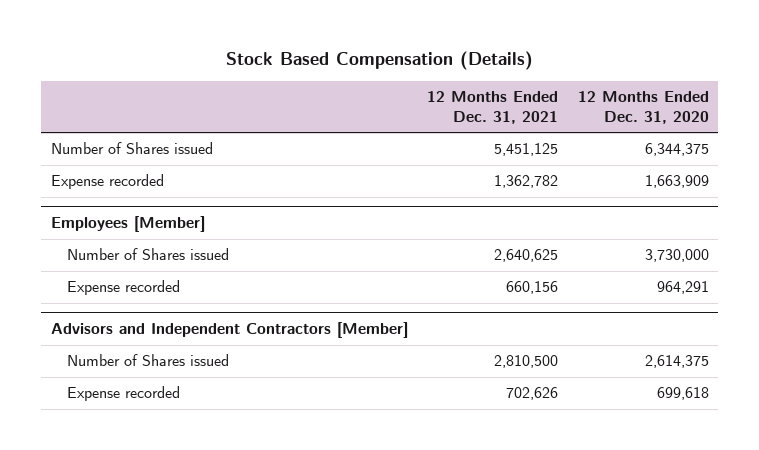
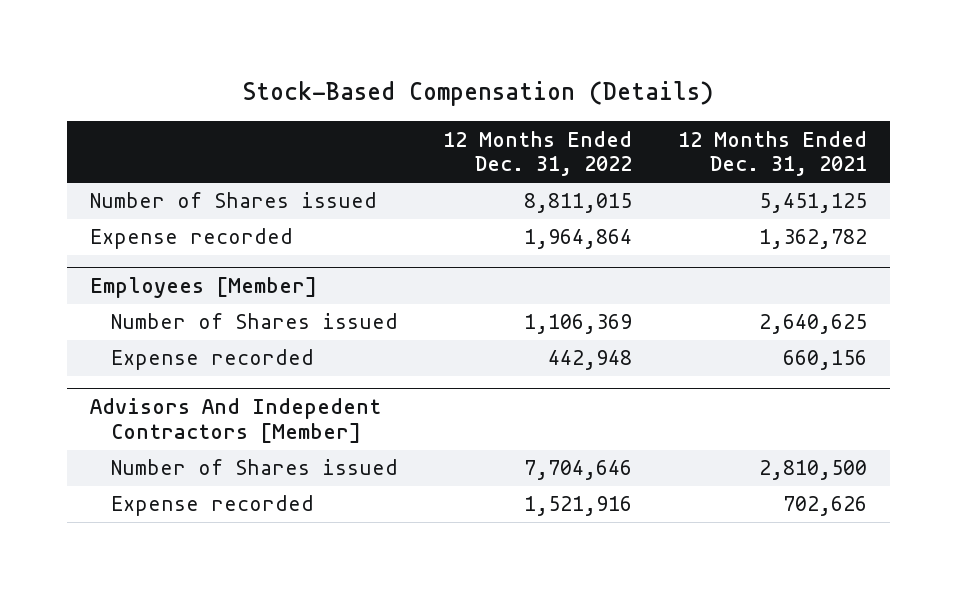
[225,51,533,71] Stock Based Compensation (Details) -> [242,80,714,106] Stock-Based Compensation (Details)
[577,90,709,124] 12 Months Ended Dec. 31, 2020 -> none
none -> [443,130,633,177] 12 Months Ended Dec. 31, 2022
[50,322,408,339] Advisors and Independent Contractors [Member] -> [89,397,381,443] Advisors And Indepedent Contractors [Member]

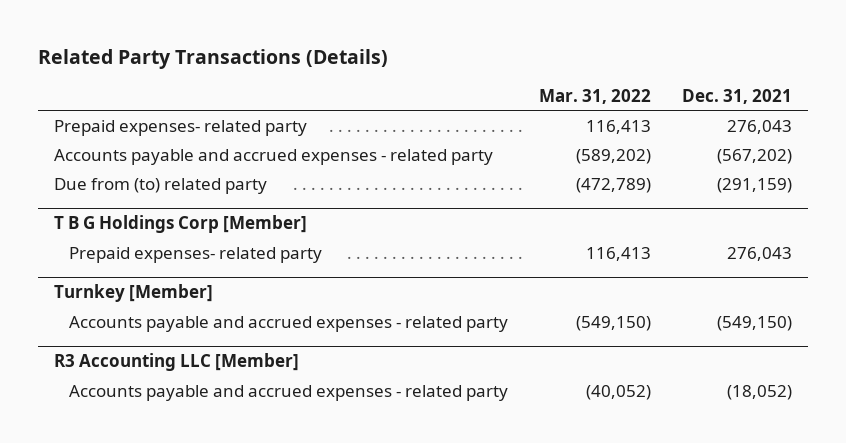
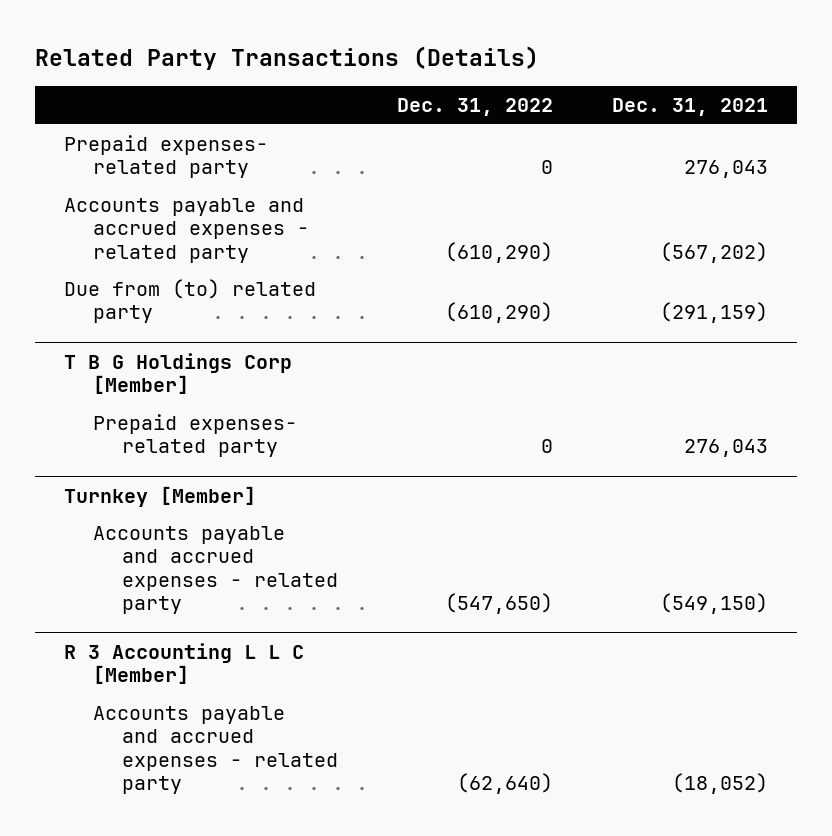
[538,88,651,104] Mar. 31, 2022 -> none
none -> [397,97,554,116] Dec. 31, 2022
[53,353,299,372] R3 Accounting LLC [Member] -> [64,642,305,685] R 3 Accounting L L C [Member]

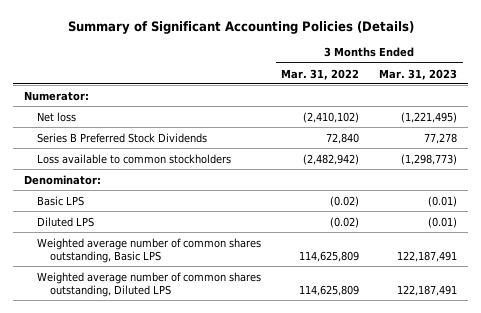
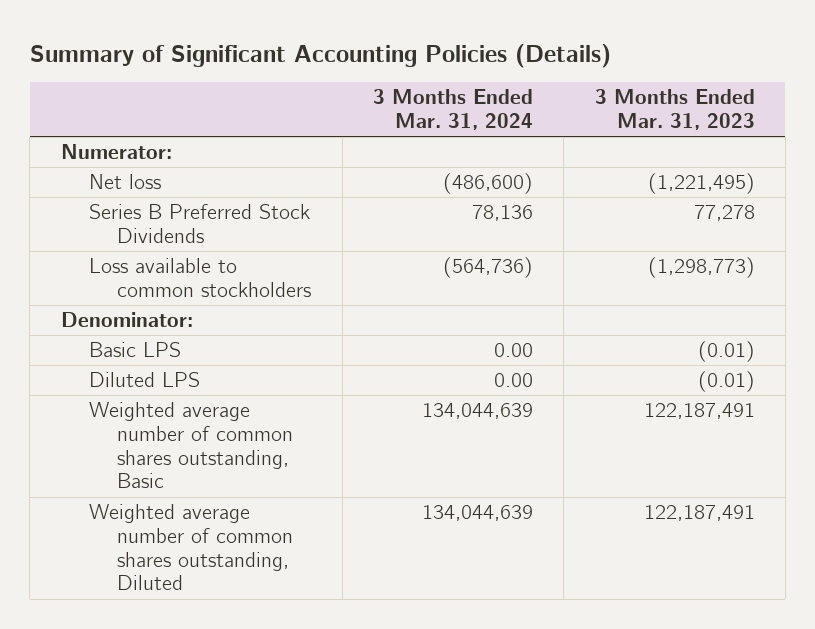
[281,68,360,80] Mar. 31, 2022 -> none
none -> [373,89,534,131] 3 Months Ended Mar. 31, 2024
[36,237,261,263] Weighted average number of common shares outstanding, Basic LPS -> [88,402,294,489] Weighted average number of common shares outstanding, Basic
[36,271,261,297] Weighted average number of common shares outstanding, Diluted LPS -> [88,504,294,591] Weighted average number of common shares outstanding, Diluted

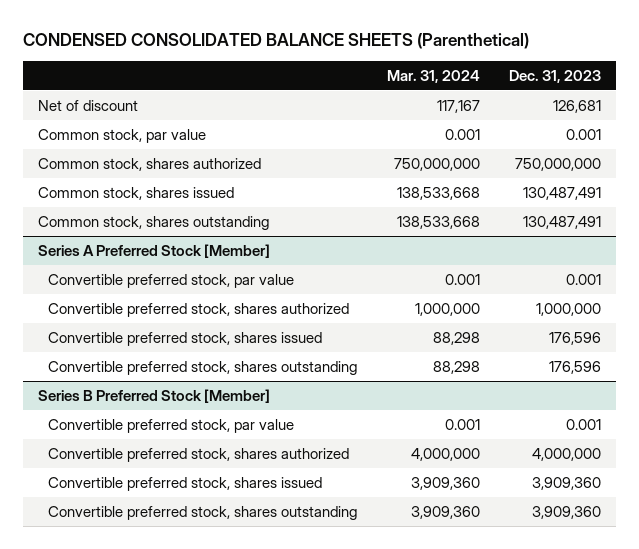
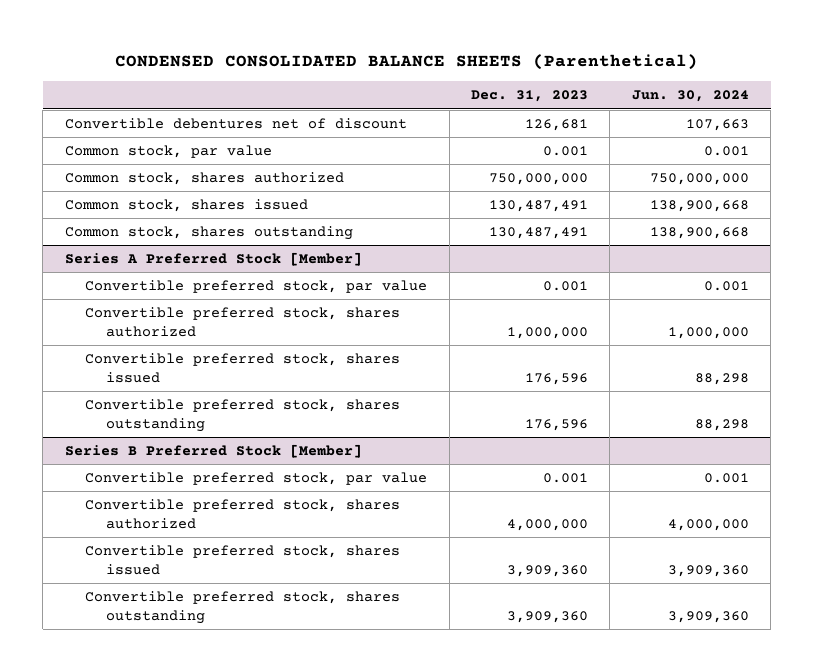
[386,69,480,83] Mar. 31, 2024 -> none
none -> [631,90,749,103] Jun. 30, 2024
[37,99,138,111] Net of discount -> [64,118,407,130] Convertible debentures net of discount

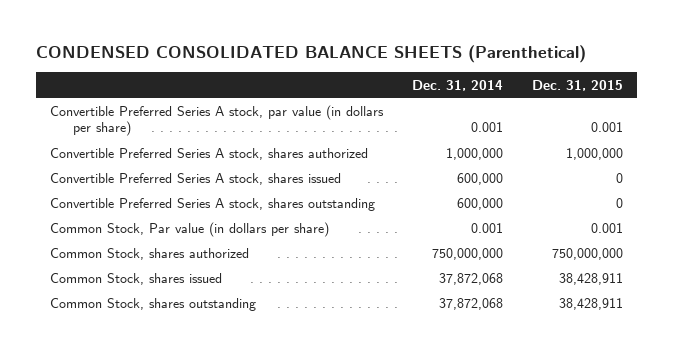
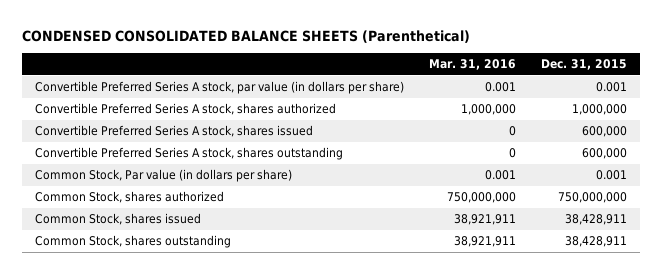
[411,79,503,91] Dec. 31, 2014 -> none
none -> [429,59,517,71] Mar. 31, 2016
[615,172,623,183] 0 -> [582,126,628,138] 600,000
[615,197,623,208] 0 -> [582,148,628,160] 600,000

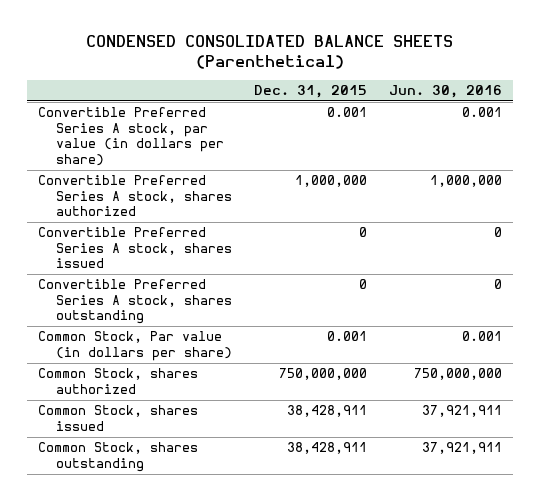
[429,59,517,71] Mar. 31, 2016 -> none
none -> [389,85,503,99] Jun. 30, 2016
[582,126,628,138] 600,000 -> [359,227,368,238] 0
[582,148,628,160] 600,000 -> [359,279,368,290] 0

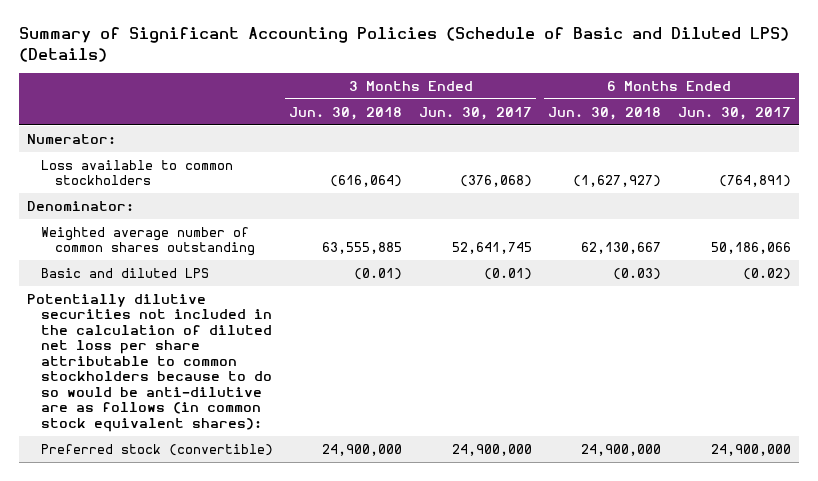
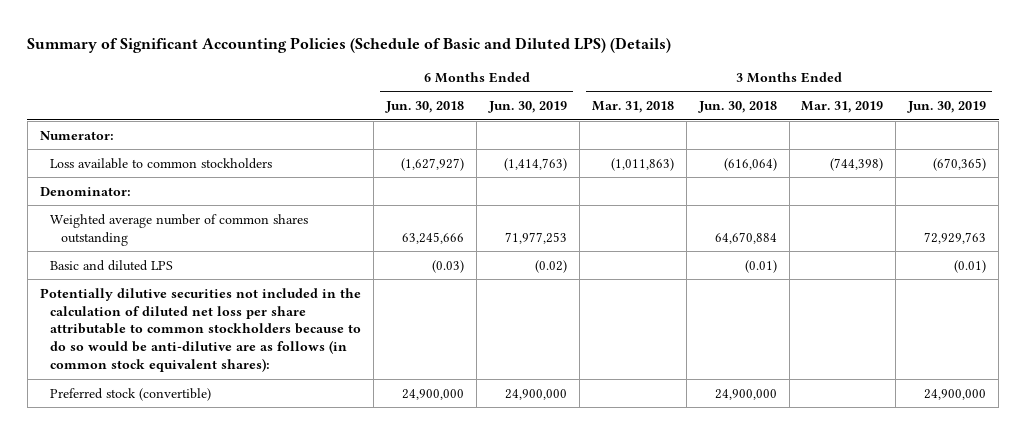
[418,106,532,120] Jun. 30, 2017 -> none
[677,106,791,120] Jun. 30, 2017 -> none
none -> [488,101,568,114] Jun. 30, 2019
none -> [591,101,674,114] Mar. 31, 2018
none -> [801,101,884,114] Mar. 31, 2019
none -> [907,101,987,114] Jun. 30, 2019
[322,242,403,255] 63,555,885 -> [714,231,777,244] 64,670,884
[581,242,662,255] 62,130,667 -> [402,231,465,244] 63,245,666

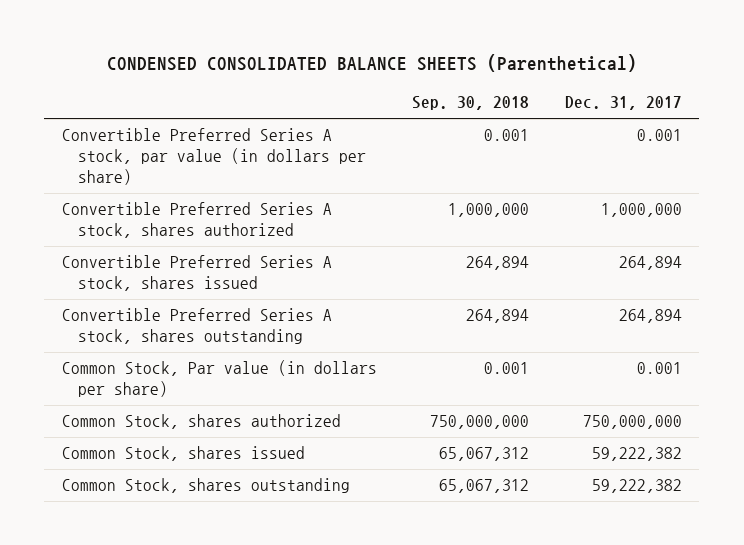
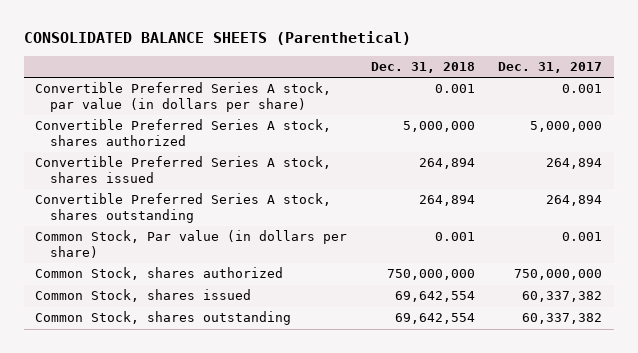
[106,54,637,73] CONDENSED CONSOLIDATED BALANCE SHEETS (Parenthetical) -> [23,31,411,46] CONSOLIDATED BALANCE SHEETS (Parenthetical)
[412,96,530,111] Sep. 30, 2018 -> none
none -> [370,62,475,74] Dec. 31, 2018
[600,203,682,218] 1,000,000 -> [530,121,603,133] 5,000,000
[591,447,682,462] 59,222,382 -> [522,291,603,303] 60,337,382
[591,479,682,494] 59,222,382 -> [522,313,603,325] 60,337,382

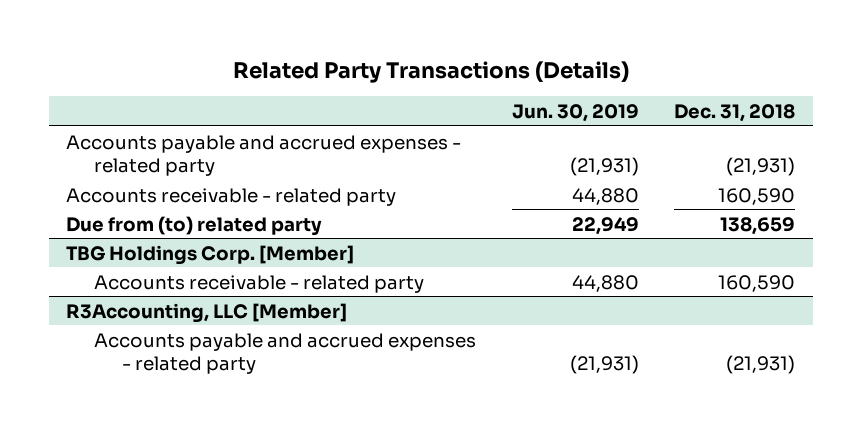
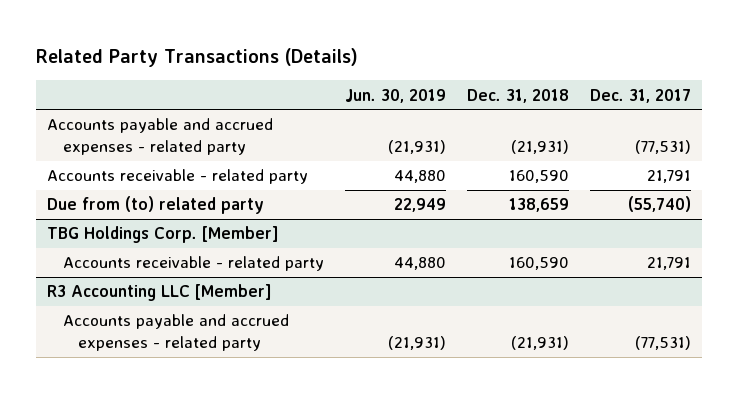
none -> [590,88,692,103] Dec. 31, 2017
[66,302,348,323] R3Accounting, LLC [Member] -> [47,284,273,302] R3 Accounting LLC [Member]

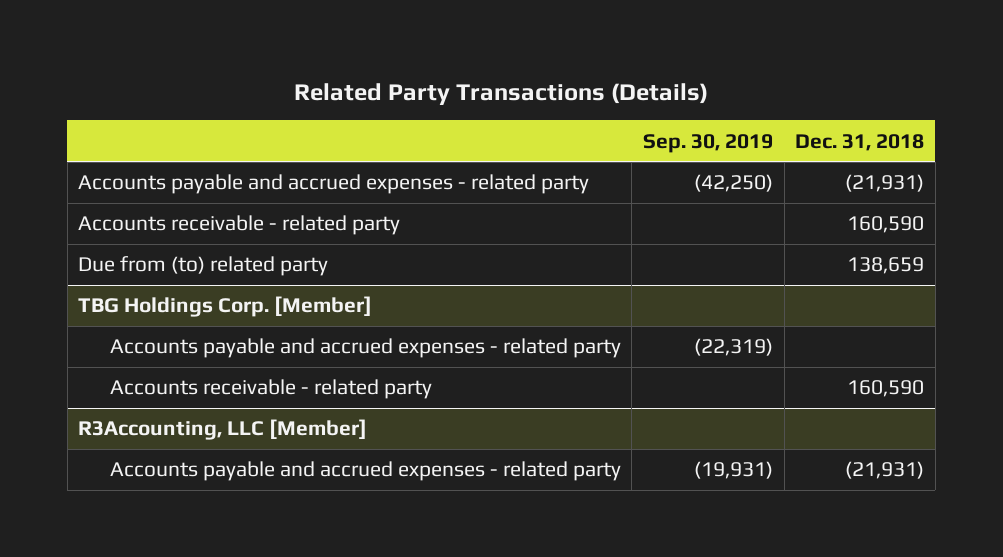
[344,88,446,103] Jun. 30, 2019 -> none
[590,88,692,103] Dec. 31, 2017 -> none
none -> [643,133,774,153] Sep. 30, 2019
none -> [109,338,621,359] Accounts payable and accrued expenses - related party
[47,284,273,302] R3 Accounting LLC [Member] -> [78,419,368,441] R3Accounting, LLC [Member]

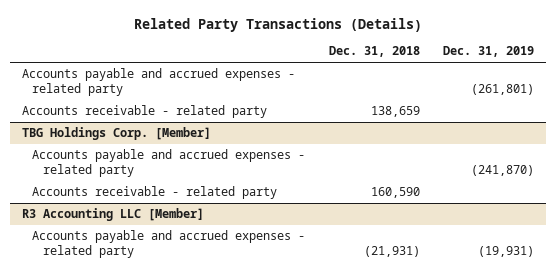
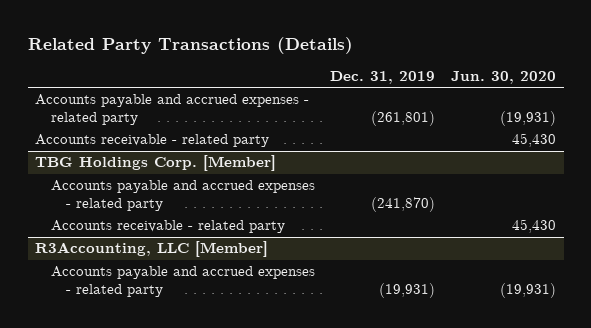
[328,46,420,58] Dec. 31, 2018 -> none
none -> [450,70,556,84] Jun. 30, 2020
[21,208,204,222] R3 Accounting LLC [Member] -> [35,241,269,258] R3Accounting, LLC [Member]

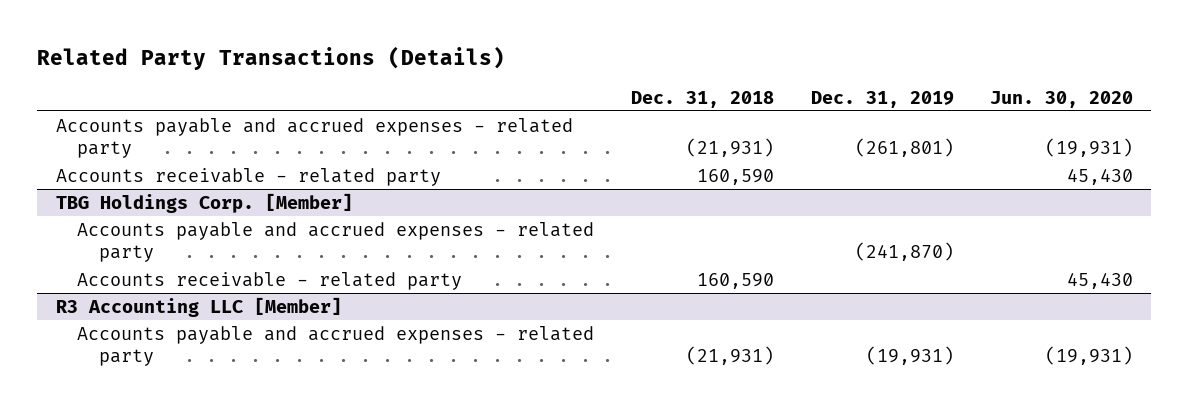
none -> [630,90,774,108] Dec. 31, 2018
[35,241,269,258] R3Accounting, LLC [Member] -> [55,297,342,318] R3 Accounting LLC [Member]

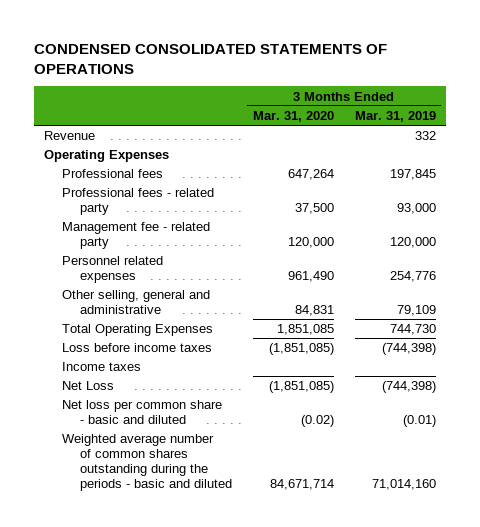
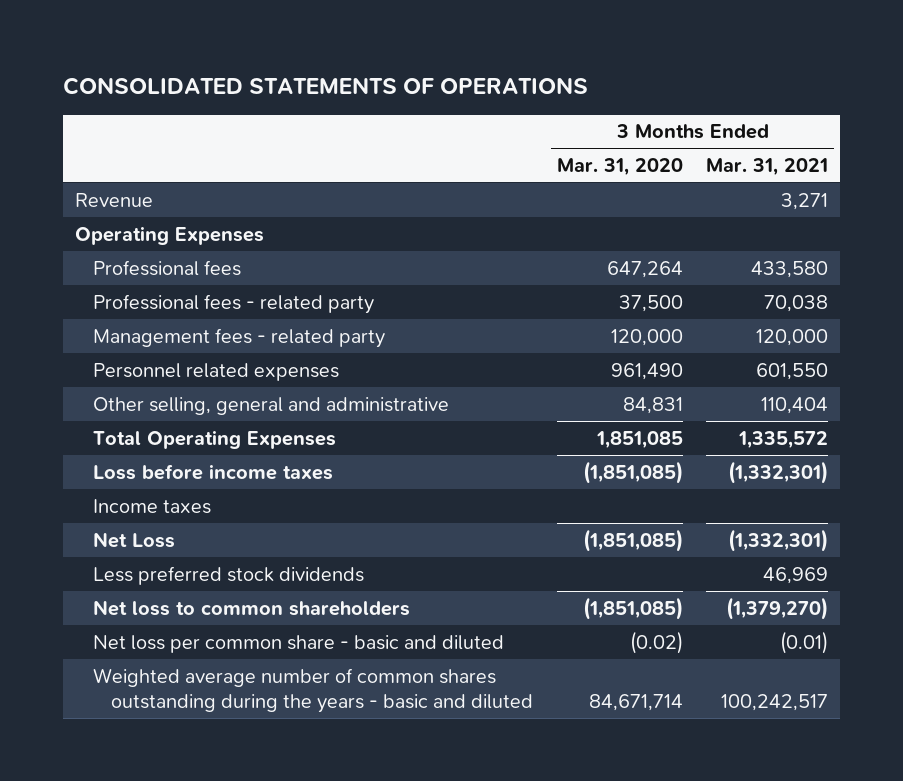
[33,43,387,74] CONDENSED CONSOLIDATED STATEMENTS OF OPERATIONS -> [63,77,589,96] CONSOLIDATED STATEMENTS OF OPERATIONS
[354,110,436,122] Mar. 31, 2019 -> none
none -> [706,157,829,176] Mar. 31, 2021
[61,222,210,249] Management fee - related party -> [93,327,386,348] Management fees - related party
none -> [93,565,365,585] Less preferred stock dividends
none -> [93,599,411,616] Net loss to common shareholders
[61,434,232,491] Weighted average number of common shares outstanding during the periods - basic and diluted -> [93,667,534,713] Weighted average number of common shares outstanding during the years - basic and diluted

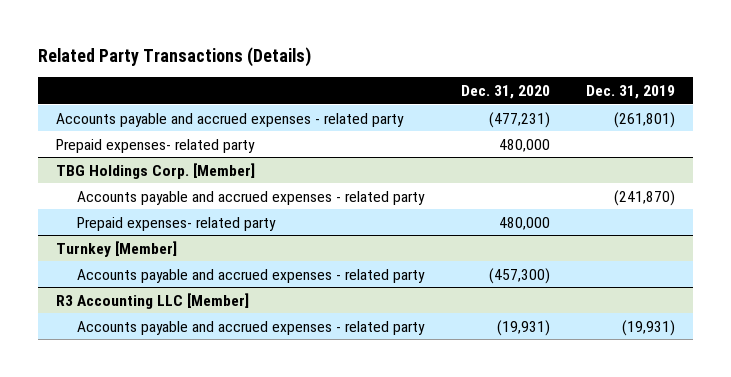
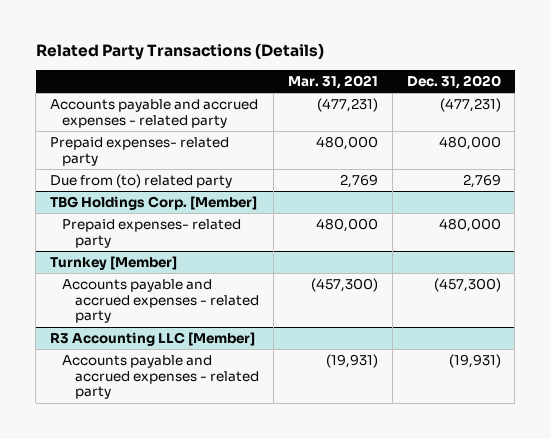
[585,84,675,99] Dec. 31, 2019 -> none
none -> [287,74,378,89] Mar. 31, 2021
none -> [50,174,233,189] Due from (to) related party
[77,190,426,205] Accounts payable and accrued expenses - related party -> none

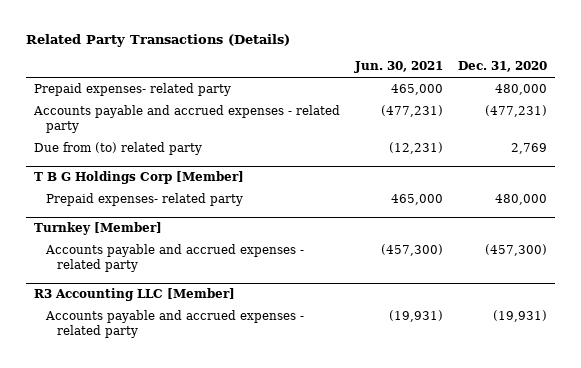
[287,74,378,89] Mar. 31, 2021 -> none
none -> [353,61,443,74] Jun. 30, 2021
[50,99,259,128] Accounts payable and accrued expenses - related party -> [32,105,340,133] Accounts payable and accrued expenses - related party
[50,196,258,211] TBG Holdings Corp. [Member] -> [33,171,244,185] T B G Holdings Corp [Member]

